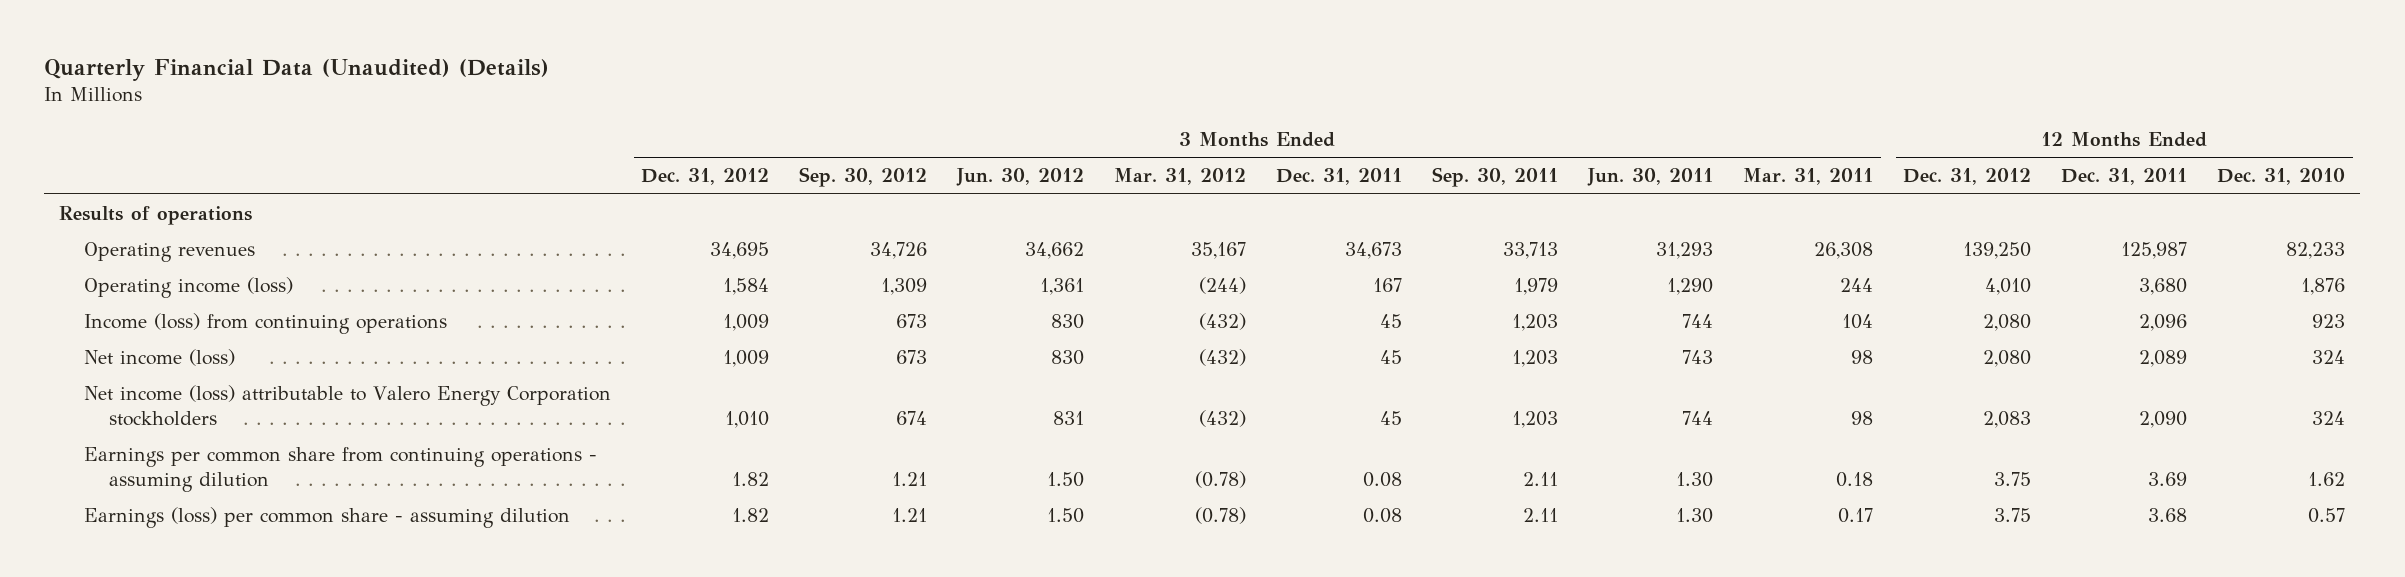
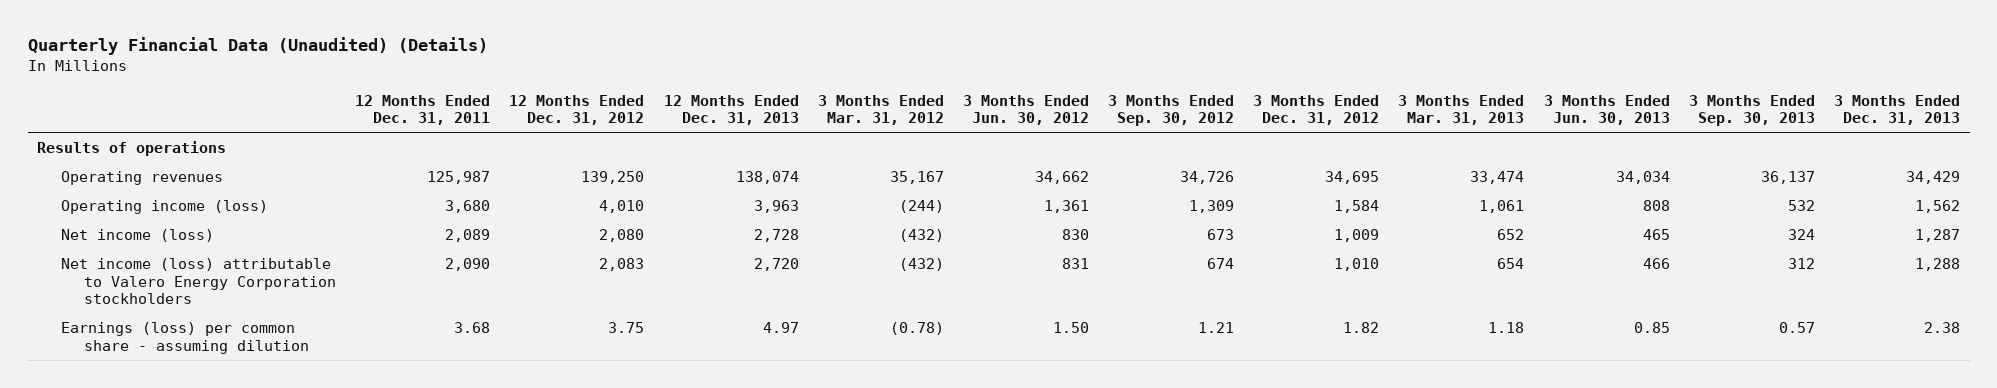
[1276,168,1403,186] Dec. 31, 2011 -> none
[1432,167,1559,188] Sep. 30, 2011 -> none
[1587,168,1714,187] Jun. 30, 2011 -> none
[1743,168,1874,186] Mar. 31, 2011 -> none
[2217,168,2346,186] Dec. 31, 2010 -> none
none -> [663,94,799,126] 12 Months Ended Dec. 31, 2013
none -> [1398,94,1525,126] 3 Months Ended Mar. 31, 2013
none -> [1543,94,1670,126] 3 Months Ended Jun. 30, 2013
none -> [1688,94,1815,127] 3 Months Ended Sep. 30, 2013
none -> [1834,94,1961,126] 3 Months Ended Dec. 31, 2013
[84,312,448,334] Income (loss) from continuing operations -> none
[84,446,598,493] Earnings per common share from continuing operations - assuming dilution -> none

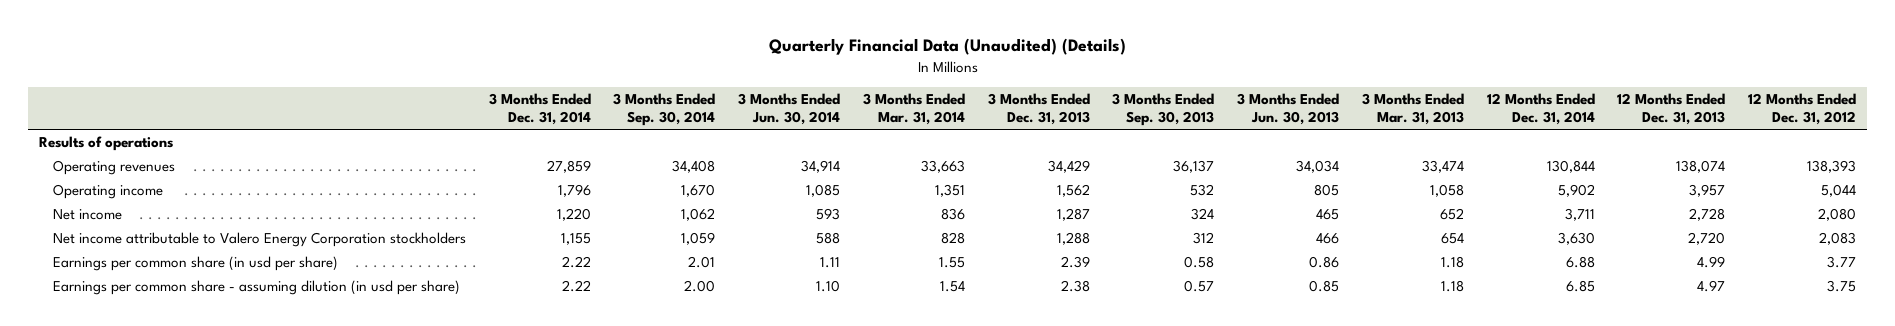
[355,94,491,126] 12 Months Ended Dec. 31, 2011 -> none
[817,94,944,126] 3 Months Ended Mar. 31, 2012 -> none
[962,94,1089,126] 3 Months Ended Jun. 30, 2012 -> none
[1108,94,1235,127] 3 Months Ended Sep. 30, 2012 -> none
[1253,94,1380,126] 3 Months Ended Dec. 31, 2012 -> none
none -> [488,93,591,125] 3 Months Ended Dec. 31, 2014
none -> [613,93,716,126] 3 Months Ended Sep. 30, 2014
none -> [738,93,841,125] 3 Months Ended Jun. 30, 2014
none -> [862,93,965,125] 3 Months Ended Mar. 31, 2014
none -> [1486,93,1595,125] 12 Months Ended Dec. 31, 2014
[581,170,645,184] 139,250 -> [1806,160,1856,174] 138,393
[60,199,268,214] Operating income (loss) -> [52,184,163,200] Operating income
[599,199,645,213] 4,010 -> [1820,184,1856,198] 5,044
[753,199,799,213] 3,963 -> [1689,184,1726,198] 3,957
[1479,199,1525,213] 1,061 -> [1429,184,1464,198] 1,058
[1642,199,1670,211] 808 -> [1314,184,1340,197] 805
[60,228,214,242] Net income (loss) -> [52,209,122,221] Net income
[60,257,336,305] Net income (loss) attributable to Valero Energy Corporation stockholders -> [52,232,466,248] Net income attributable to Valero Energy Corporation stockholders
none -> [52,256,338,272] Earnings per common share (in usd per share)
[60,321,309,354] Earnings (loss) per common share - assuming dilution -> [52,280,460,296] Earnings per common share - assuming dilution (in usd per share)

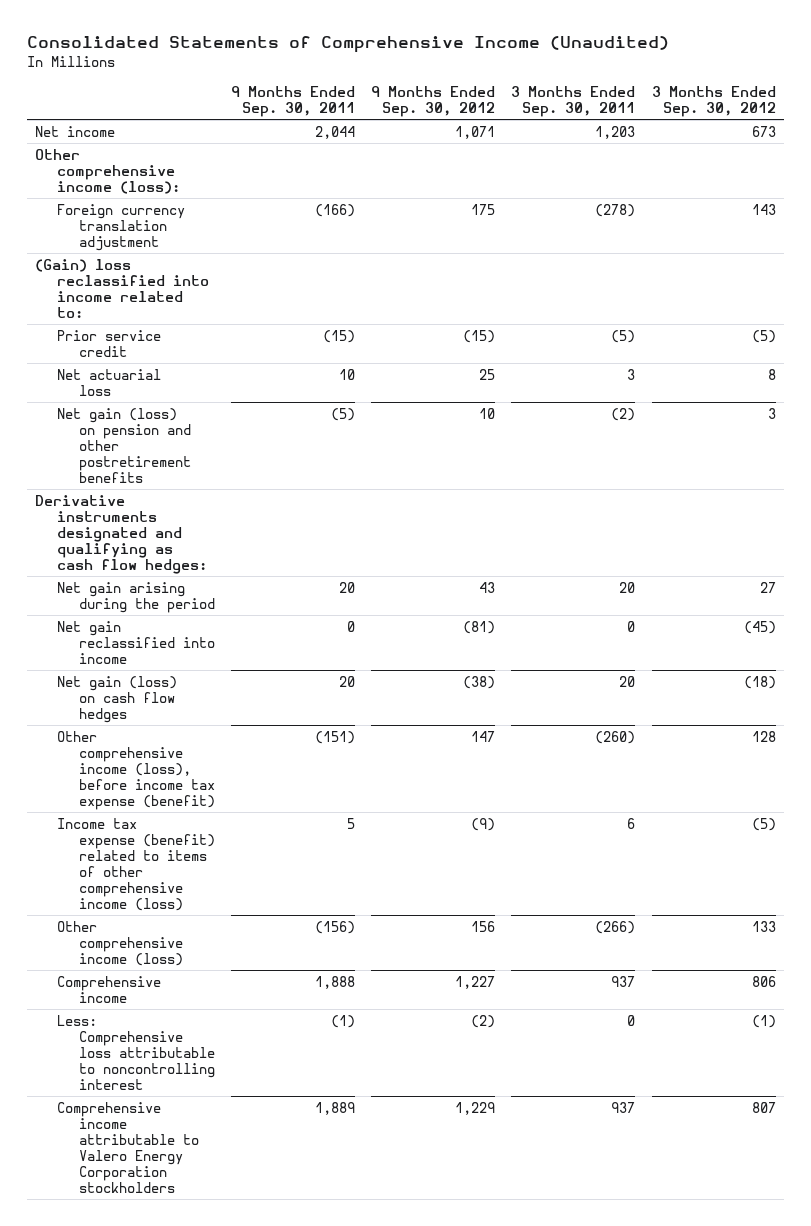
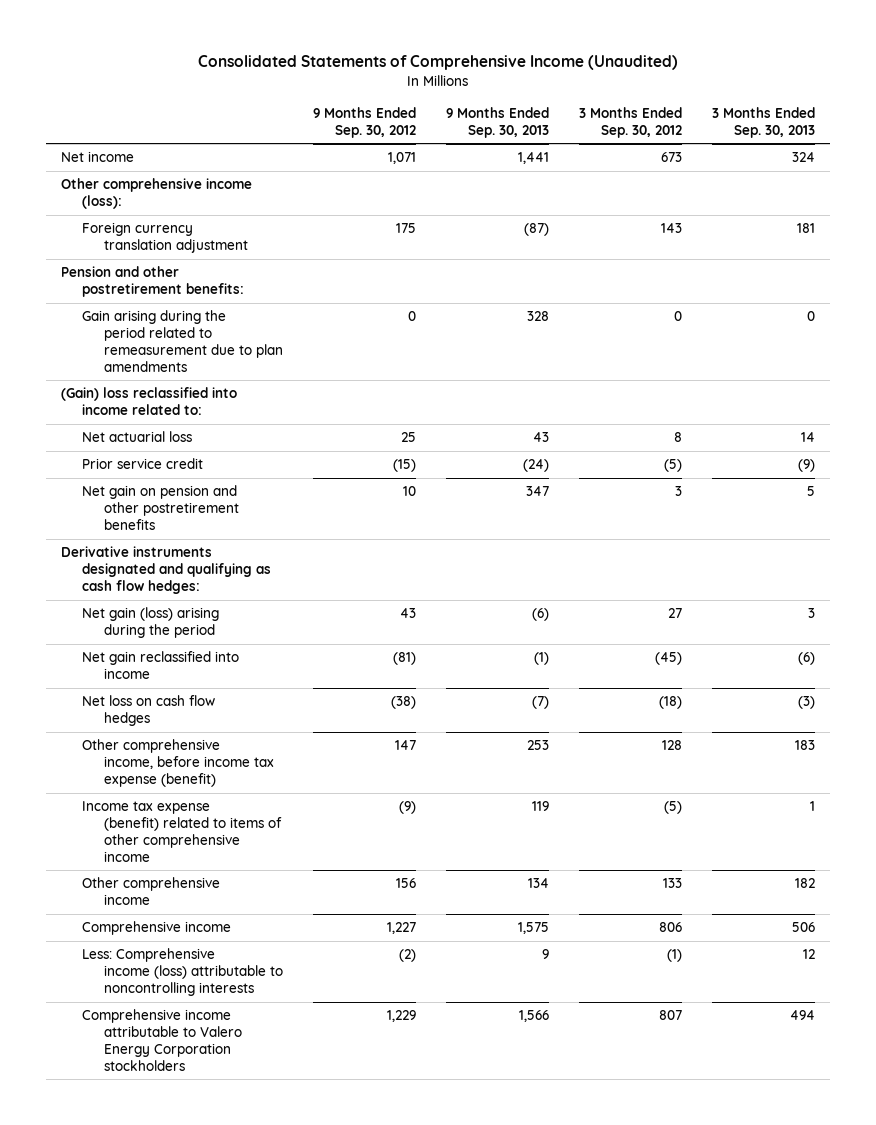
[230,86,355,118] 9 Months Ended Sep. 30, 2011 -> none
[511,86,636,118] 3 Months Ended Sep. 30, 2011 -> none
none -> [445,106,549,138] 9 Months Ended Sep. 30, 2013
none -> [712,106,816,138] 3 Months Ended Sep. 30, 2013
none -> [61,266,245,298] Pension and other postretirement benefits:
none -> [82,310,283,372] Gain arising during the period related to remeasurement due to plan amendments
[56,329,161,357] Prior service credit -> [82,458,204,470] Prior service credit
[56,407,191,483] Net gain (loss) on pension and other postretirement benefits -> [82,485,239,531] Net gain on pension and other postretirement benefits
[56,581,215,613] Net gain arising during the period -> [82,607,220,639] Net gain (loss) arising during the period
[56,675,177,723] Net gain (loss) on cash flow hedges -> [82,695,216,727] Net loss on cash flow hedges
[56,730,215,810] Other comprehensive income (loss), before income tax expense (benefit) -> [82,739,274,788] Other comprehensive income, before income tax expense (benefit)
[56,817,215,911] Income tax expense (benefit) related to items of other comprehensive income (loss) -> [82,801,282,862] Income tax expense (benefit) related to items of other comprehensive income
[56,920,183,966] Other comprehensive income (loss) -> [82,877,221,906] Other comprehensive income
[56,1014,215,1090] Less: Comprehensive loss attributable to noncontrolling interest -> [82,948,283,997] Less: Comprehensive income (loss) attributable to noncontrolling interests

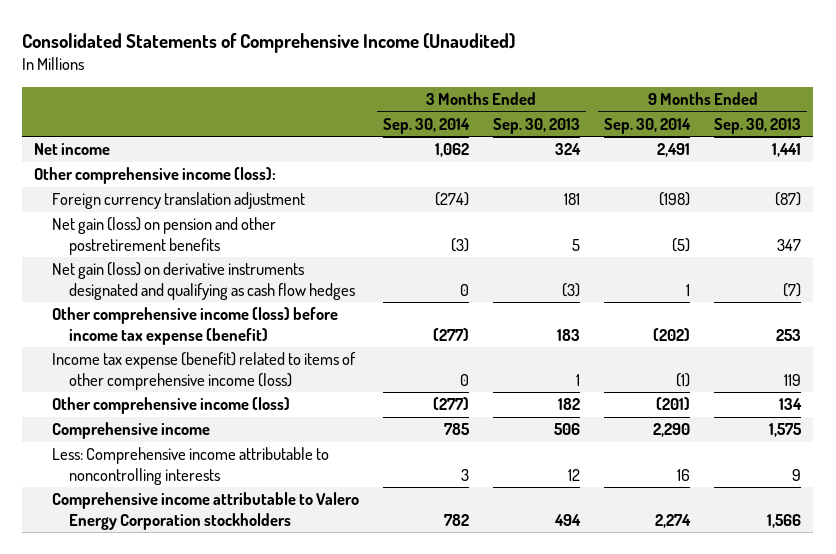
[312,106,416,138] 9 Months Ended Sep. 30, 2012 -> none
[579,106,683,138] 3 Months Ended Sep. 30, 2012 -> none
none -> [382,117,470,134] Sep. 30, 2014
none -> [604,117,692,134] Sep. 30, 2014
[61,266,245,298] Pension and other postretirement benefits: -> none
[82,310,283,372] Gain arising during the period related to remeasurement due to plan amendments -> none
[61,387,238,416] (Gain) loss reclassified into income related to: -> none
[82,431,193,443] Net actuarial loss -> none
[82,458,204,470] Prior service credit -> none
[61,546,272,595] Derivative instruments designated and qualifying as cash flow hedges: -> none
[82,607,220,639] Net gain (loss) arising during the period -> none
[82,651,240,680] Net gain reclassified into income -> none
[82,485,239,531] Net gain on pension and other postretirement benefits -> [51,217,276,255] Net gain (loss) on pension and other postretirement benefits
[82,695,216,727] Net loss on cash flow hedges -> [51,262,356,300] Net gain (loss) on derivative instruments designated and qualifying as cash flow hedges
[82,739,274,788] Other comprehensive income, before income tax expense (benefit) -> [51,307,338,345] Other comprehensive income (loss) before income tax expense (benefit)
[82,801,282,862] Income tax expense (benefit) related to items of other comprehensive income -> [51,352,356,390] Income tax expense (benefit) related to items of other comprehensive income (loss)
[82,877,221,906] Other comprehensive income -> [51,397,290,415] Other comprehensive income (loss)
[82,948,283,997] Less: Comprehensive income (loss) attributable to noncontrolling interests -> [51,447,329,485] Less: Comprehensive income attributable to noncontrolling interests

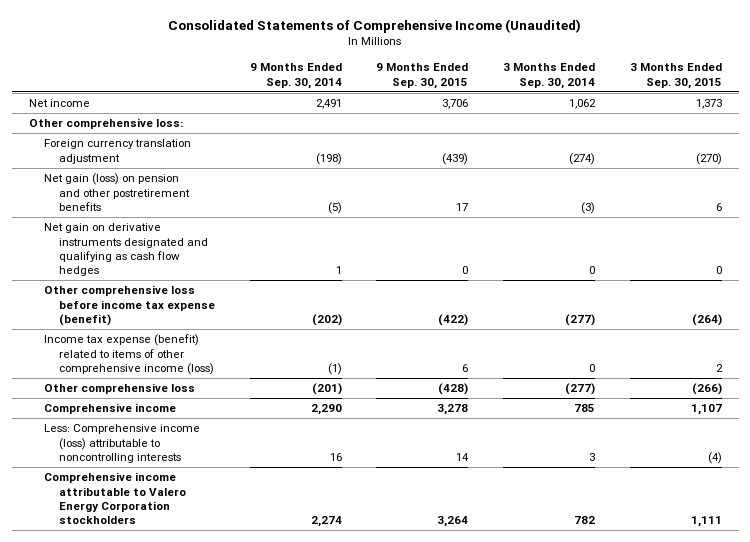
[492,117,580,134] Sep. 30, 2013 -> none
[714,117,802,134] Sep. 30, 2013 -> none
none -> [376,63,469,89] 9 Months Ended Sep. 30, 2015
none -> [629,63,722,89] 3 Months Ended Sep. 30, 2015
[34,167,277,185] Other comprehensive income (loss): -> [28,118,183,130] Other comprehensive loss:
[51,262,356,300] Net gain (loss) on derivative instruments designated and qualifying as cash flow hedges -> [43,223,209,277] Net gain on derivative instruments designated and qualifying as cash flow hedges
[51,307,338,345] Other comprehensive income (loss) before income tax expense (benefit) -> [43,285,216,327] Other comprehensive loss before income tax expense (benefit)
[51,397,290,415] Other comprehensive income (loss) -> [43,383,195,395] Other comprehensive loss
[51,447,329,485] Less: Comprehensive income attributable to noncontrolling interests -> [43,424,200,464] Less: Comprehensive income (loss) attributable to noncontrolling interests

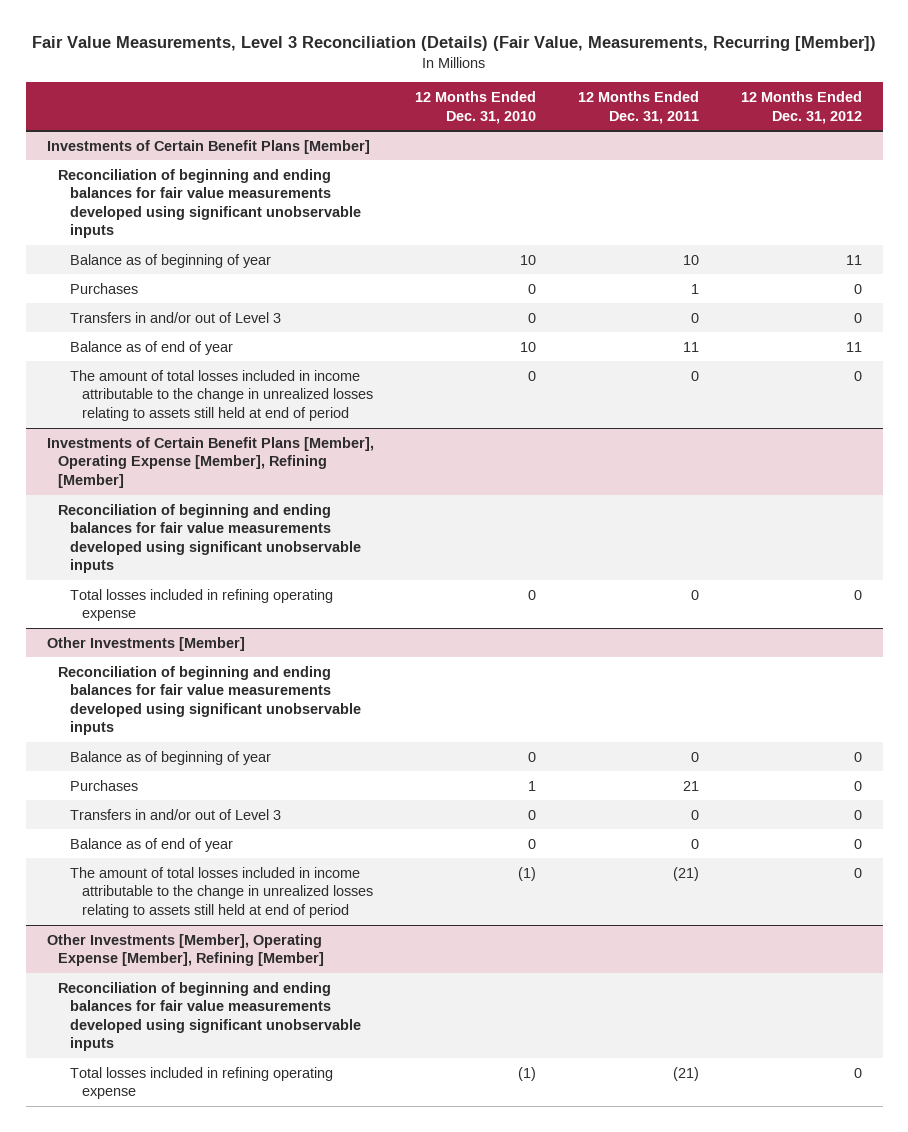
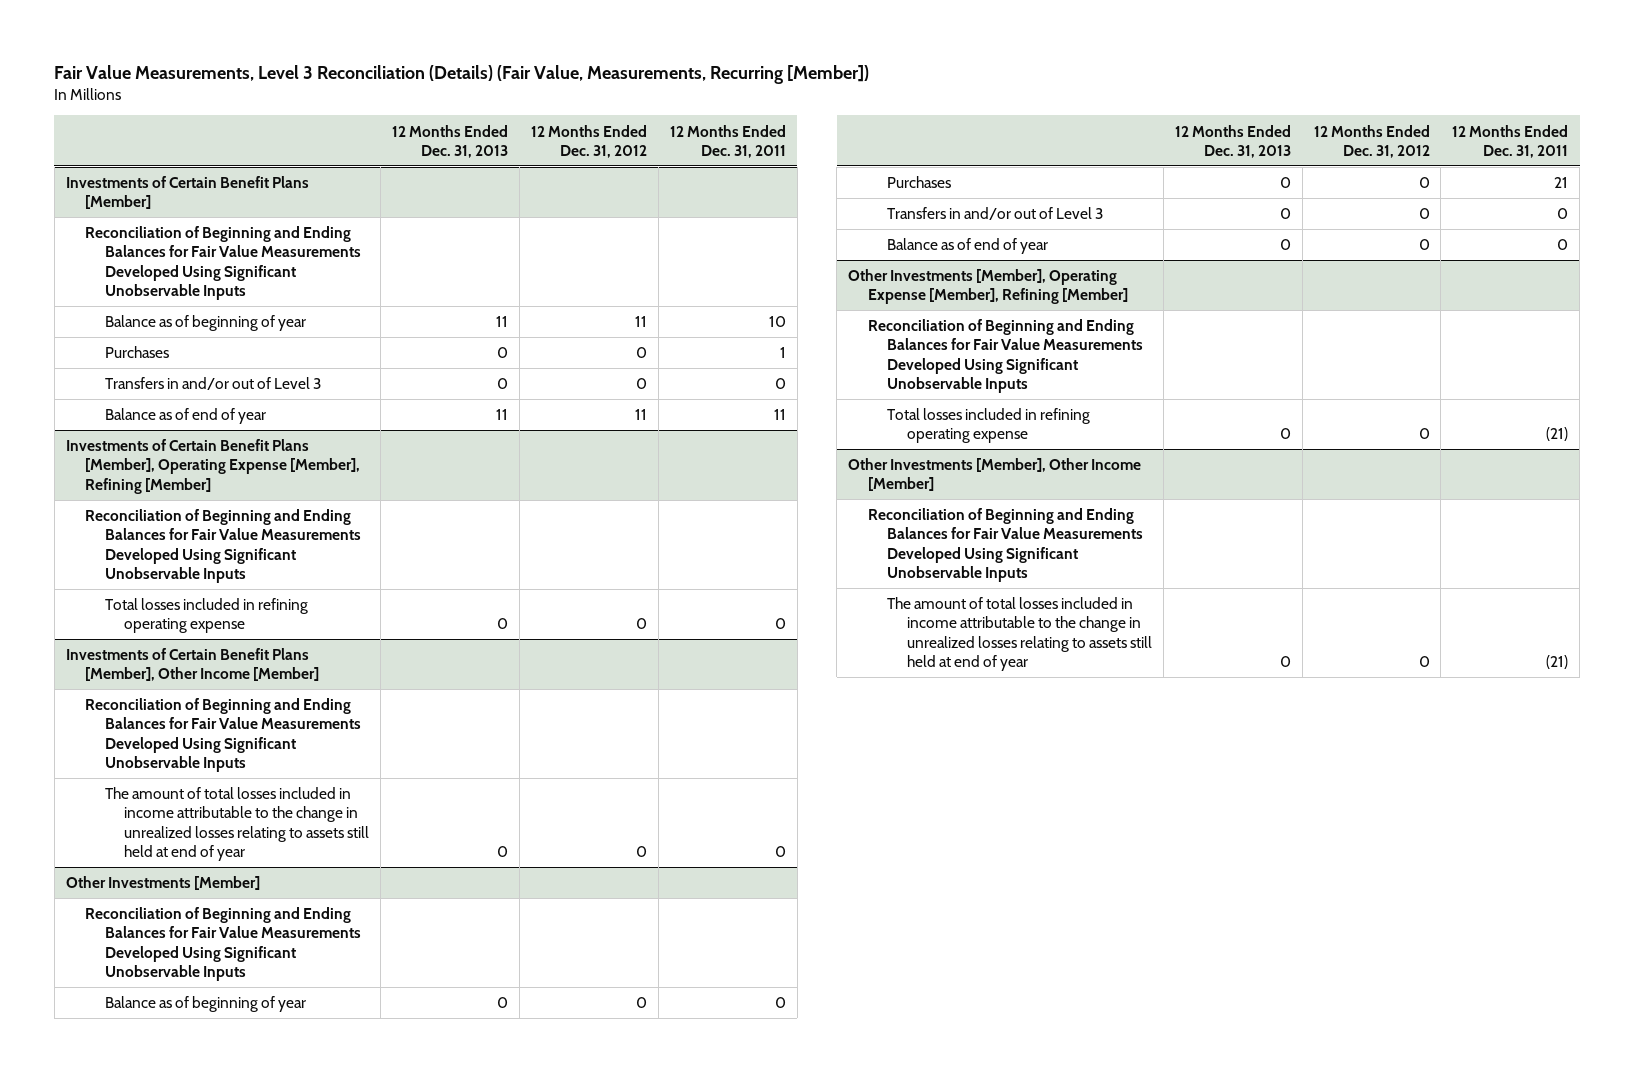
[415,91,537,124] 12 Months Ended Dec. 31, 2010 -> none
none -> [392,124,509,158] 12 Months Ended Dec. 31, 2013
[58,168,362,239] Reconciliation of beginning and ending balances for fair value measurements developed using significant unobservable inputs -> [85,226,361,300] Reconciliation of Beginning and Ending Balances for Fair Value Measurements Developed Using Significant Unobservable Inputs
[70,369,374,421] The amount of total losses included in income attributable to the change in unrealized losses relating to assets still held at end of period -> none
[58,503,362,574] Reconciliation of beginning and ending balances for fair value measurements developed using significant unobservable inputs -> [85,509,361,583] Reconciliation of Beginning and Ending Balances for Fair Value Measurements Developed Using Significant Unobservable Inputs
none -> [65,648,320,682] Investments of Certain Benefit Plans [Member], Other Income [Member]
none -> [85,698,361,772] Reconciliation of Beginning and Ending Balances for Fair Value Measurements Developed Using Significant Unobservable Inputs
none -> [104,787,370,861] The amount of total losses included in income attributable to the change in unrealized losses relating to assets still held at end of year
[58,665,362,736] Reconciliation of beginning and ending balances for fair value measurements developed using significant unobservable inputs -> [85,907,361,981] Reconciliation of Beginning and Ending Balances for Fair Value Measurements Developed Using Significant Unobservable Inputs
[70,866,374,918] The amount of total losses included in income attributable to the change in unrealized losses relating to assets still held at end of period -> none
[58,981,362,1052] Reconciliation of beginning and ending balances for fair value measurements developed using significant unobservable inputs -> [867,319,1144,393] Reconciliation of Beginning and Ending Balances for Fair Value Measurements Developed Using Significant Unobservable Inputs
none -> [847,458,1141,492] Other Investments [Member], Other Income [Member]
none -> [867,508,1144,582] Reconciliation of Beginning and Ending Balances for Fair Value Measurements Developed Using Significant Unobservable Inputs
none -> [887,597,1152,671] The amount of total losses included in income attributable to the change in unrealized losses relating to assets still held at end of year

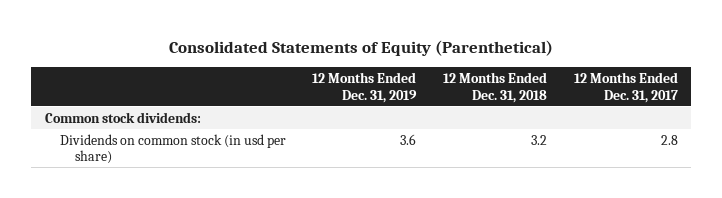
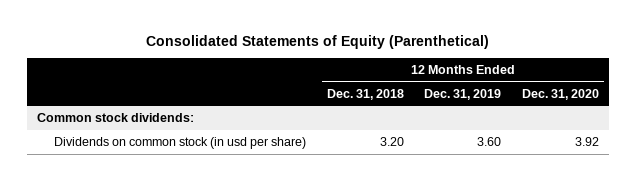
[573,72,678,103] 12 Months Ended Dec. 31, 2017 -> none
none -> [521,88,599,100] Dec. 31, 2020
[400,133,417,145] 3.6 -> [477,137,502,147] 3.60
[530,134,547,145] 3.2 -> [379,137,404,147] 3.20

